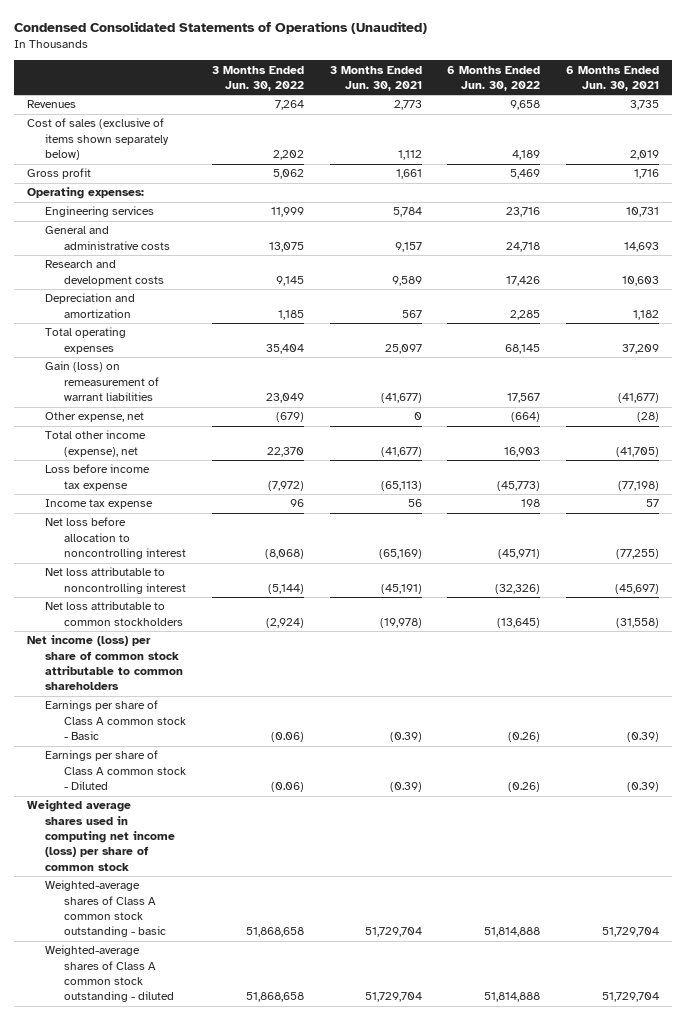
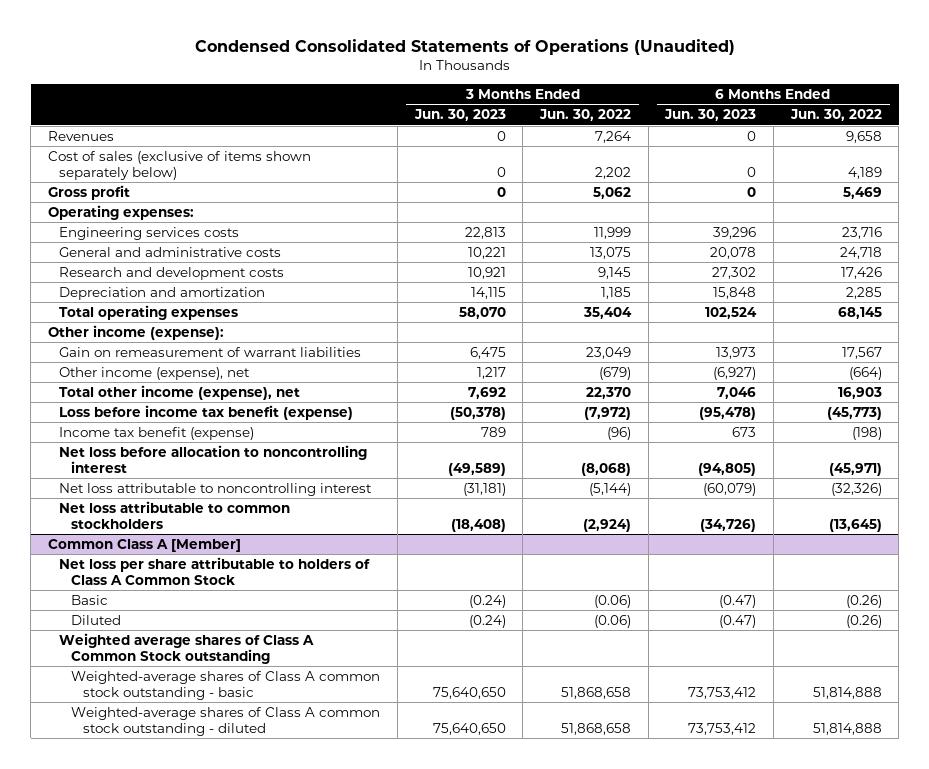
[329,65,422,91] 3 Months Ended Jun. 30, 2021 -> none
[566,65,660,91] 6 Months Ended Jun. 30, 2021 -> none
none -> [413,109,506,122] Jun. 30, 2023
none -> [664,109,757,122] Jun. 30, 2023
[45,206,155,218] Engineering services -> [59,226,240,240] Engineering services costs
none -> [47,324,224,340] Other income (expense):
[45,361,160,402] Gain (loss) on remeasurement of warrant liabilities -> [59,346,362,357] Gain on remeasurement of warrant liabilities
[45,412,145,423] Other expense, net -> [59,366,251,380] Other income (expense), net
[45,464,151,491] Loss before income tax expense -> [59,404,354,420] Loss before income tax benefit (expense)
[45,499,154,510] Income tax expense -> [59,426,255,440] Income tax benefit (expense)
[290,499,305,508] 96 -> [606,426,631,440] (96)
[521,499,541,508] 198 -> [851,426,882,440] (198)
none -> [47,538,241,552] Common Class A [Member]
[26,635,184,691] Net income (loss) per share of common stock attributable to common shareholders -> [59,556,371,585] Net loss per share attributable to holders of Class A Common Stock
[45,700,187,741] Earnings per share of Class A common stock - Basic -> [71,594,109,605] Basic
[45,750,187,791] Earnings per share of Class A common stock - Diluted -> [71,614,122,625] Diluted
[26,800,176,871] Weighted average shares used in computing net income (loss) per share of common stock -> [59,632,315,664] Weighted average shares of Class A Common Stock outstanding

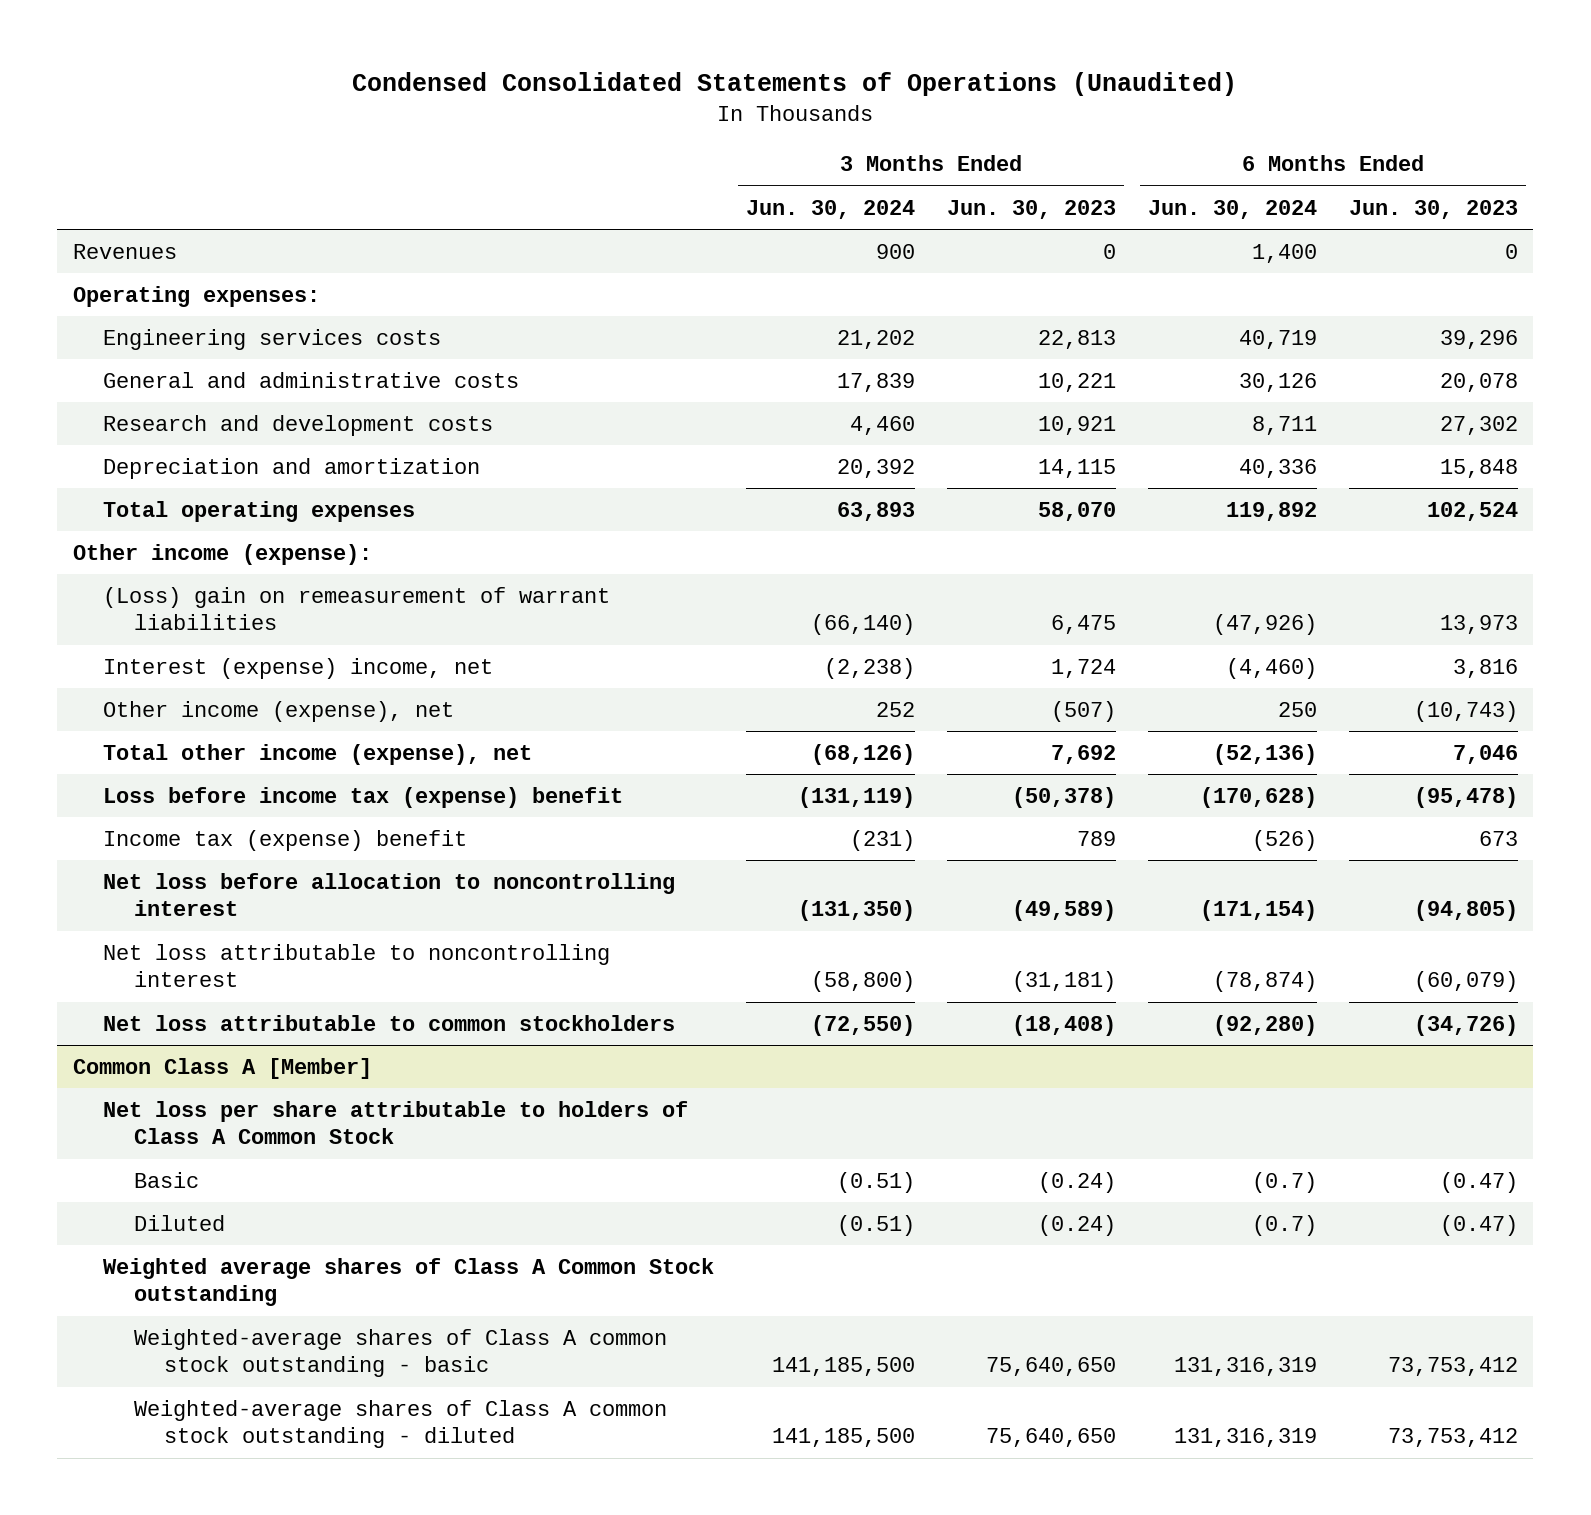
[538,109,631,122] Jun. 30, 2022 -> none
[789,109,882,122] Jun. 30, 2022 -> none
none -> [746,199,916,219] Jun. 30, 2024
none -> [1147,199,1317,219] Jun. 30, 2024
[47,150,311,180] Cost of sales (exclusive of items shown separately below) -> none
[47,184,130,200] Gross profit -> none
[59,346,362,357] Gain on remeasurement of warrant liabilities -> [103,586,611,631] (Loss) gain on remeasurement of warrant liabilities
none -> [103,657,494,679] Interest (expense) income, net
[476,366,506,379] 1,217 -> [1050,700,1116,722] (507)
[713,366,757,380] (6,927) -> [1413,700,1518,722] (10,743)
[59,404,354,420] Loss before income tax benefit (expense) -> [103,786,624,808] Loss before income tax (expense) benefit
[59,426,255,440] Income tax benefit (expense) -> [103,829,468,851] Income tax (expense) benefit

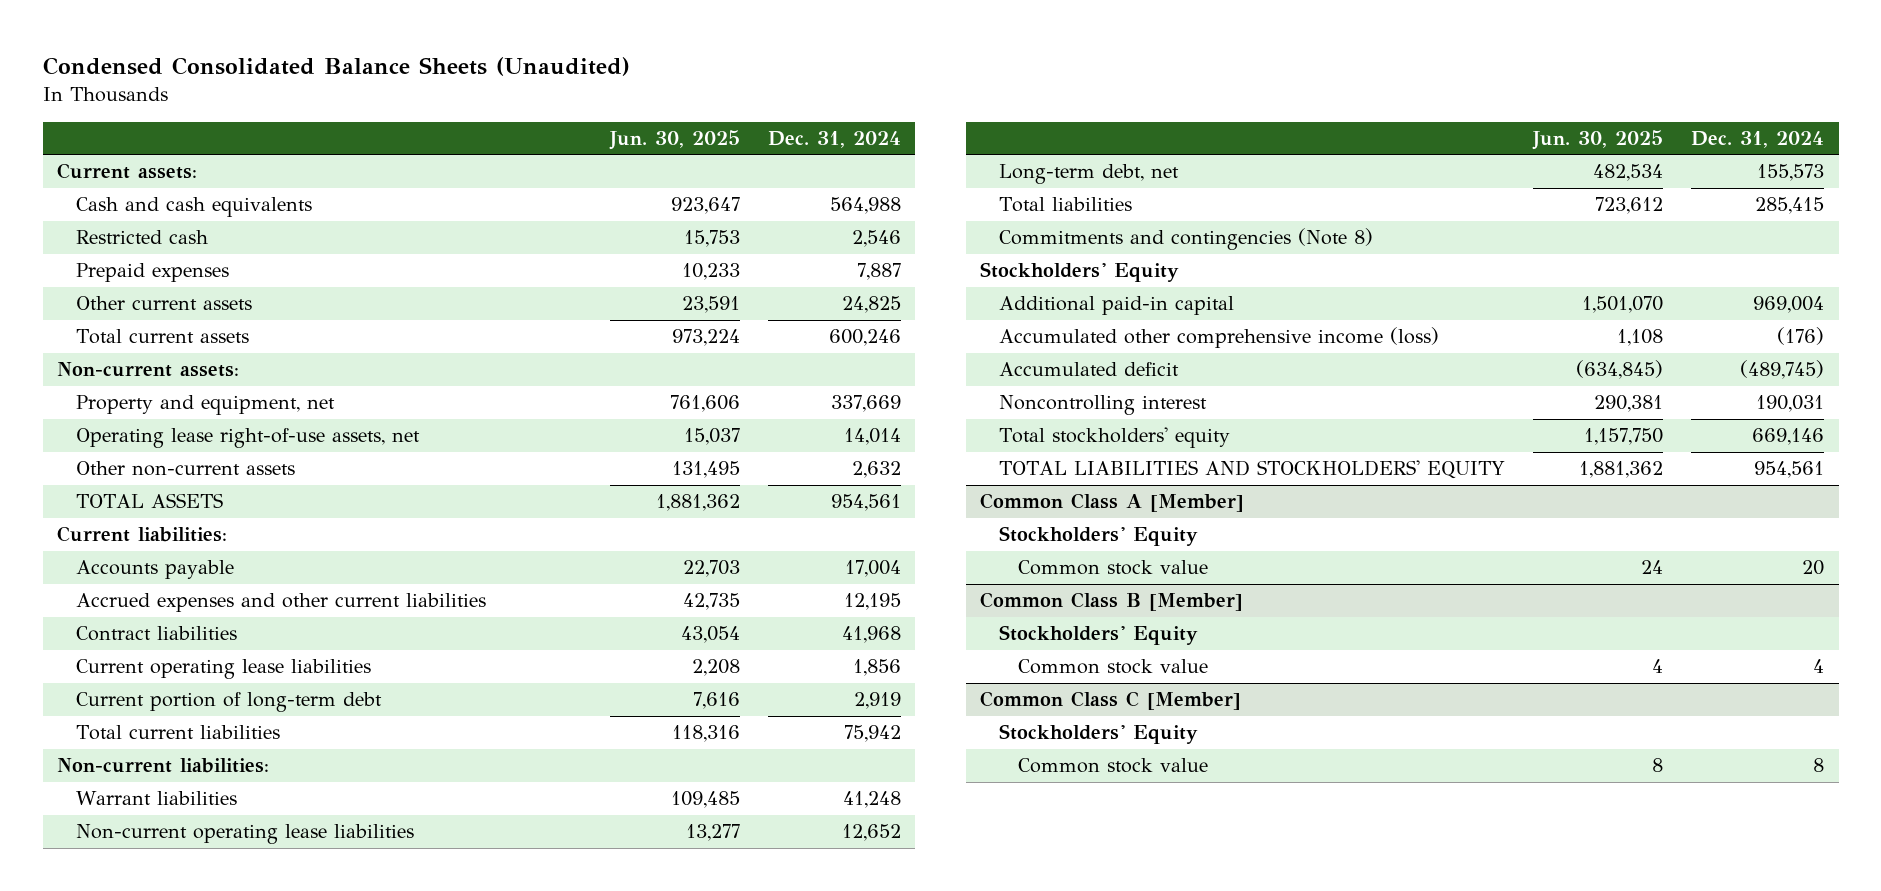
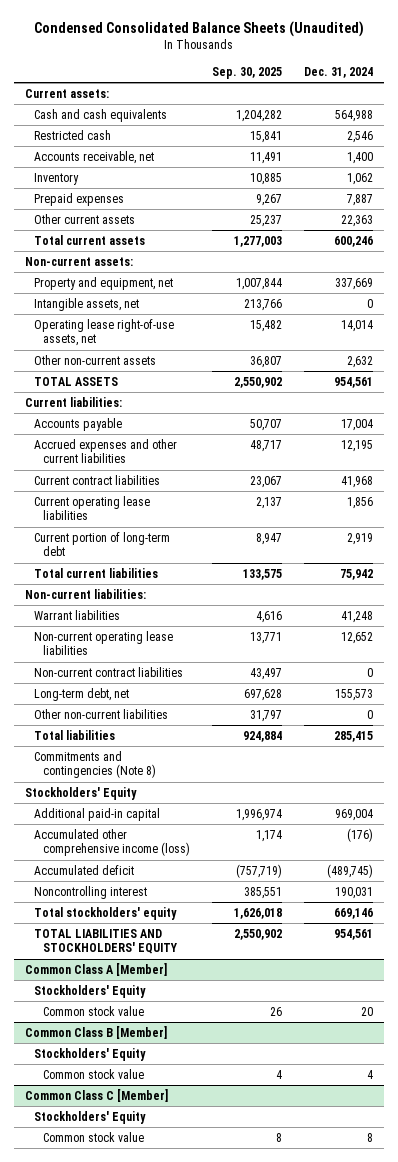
[609,129,741,150] Jun. 30, 2025 -> none
none -> [211,67,282,80] Sep. 30, 2025
none -> [33,150,154,164] Accounts receivable, net
none -> [33,172,79,185] Inventory
[842,296,902,314] 24,825 -> [340,214,373,227] 22,363
none -> [33,297,139,311] Intangible assets, net
[75,626,237,642] Contract liabilities -> [33,474,160,485] Current contract liabilities
none -> [33,666,183,677] Non-current contract liabilities
none -> [33,708,168,719] Other non-current liabilities

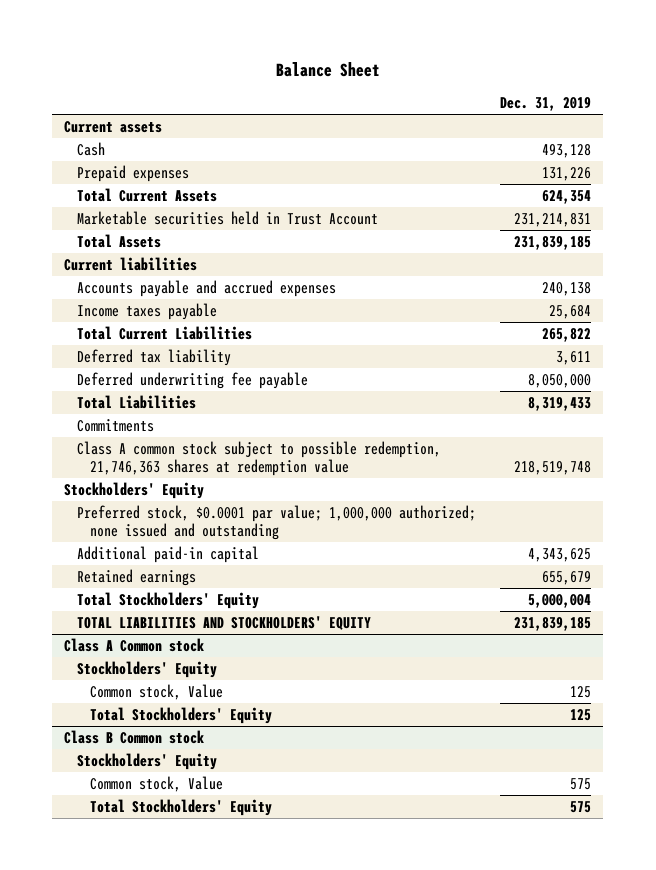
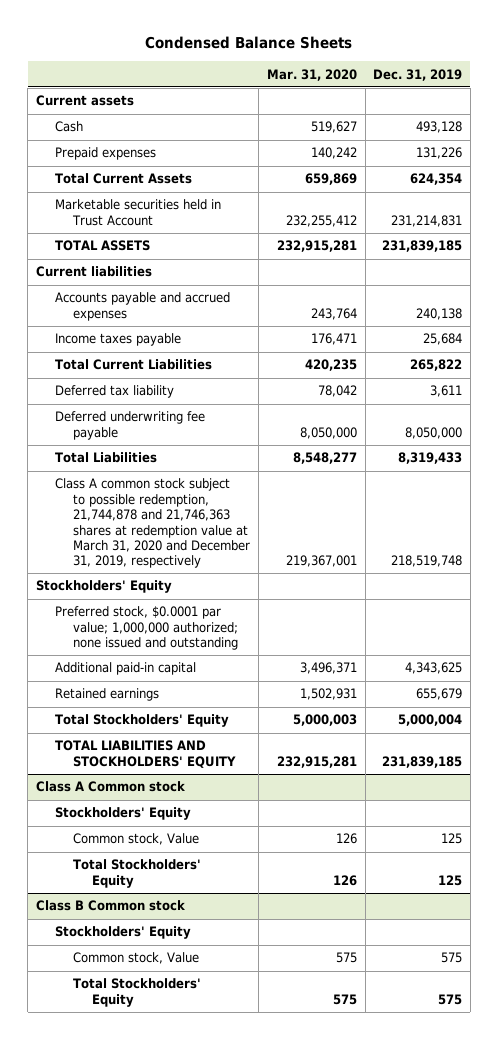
[275,62,380,78] Balance Sheet -> [145,36,353,50] Condensed Balance Sheets
none -> [266,68,357,81] Mar. 31, 2020
[77,233,162,248] Total Assets -> [54,240,150,252] TOTAL ASSETS
[77,418,155,432] Commitments -> none
[77,440,442,476] Class A common stock subject to possible redemption, 21,746,363 shares at redemption value -> [54,478,251,569] Class A common stock subject to possible redemption, 21,744,878 and 21,746,363 shares at redemption value at March 31, 2020 and December 31, 2019, respectively

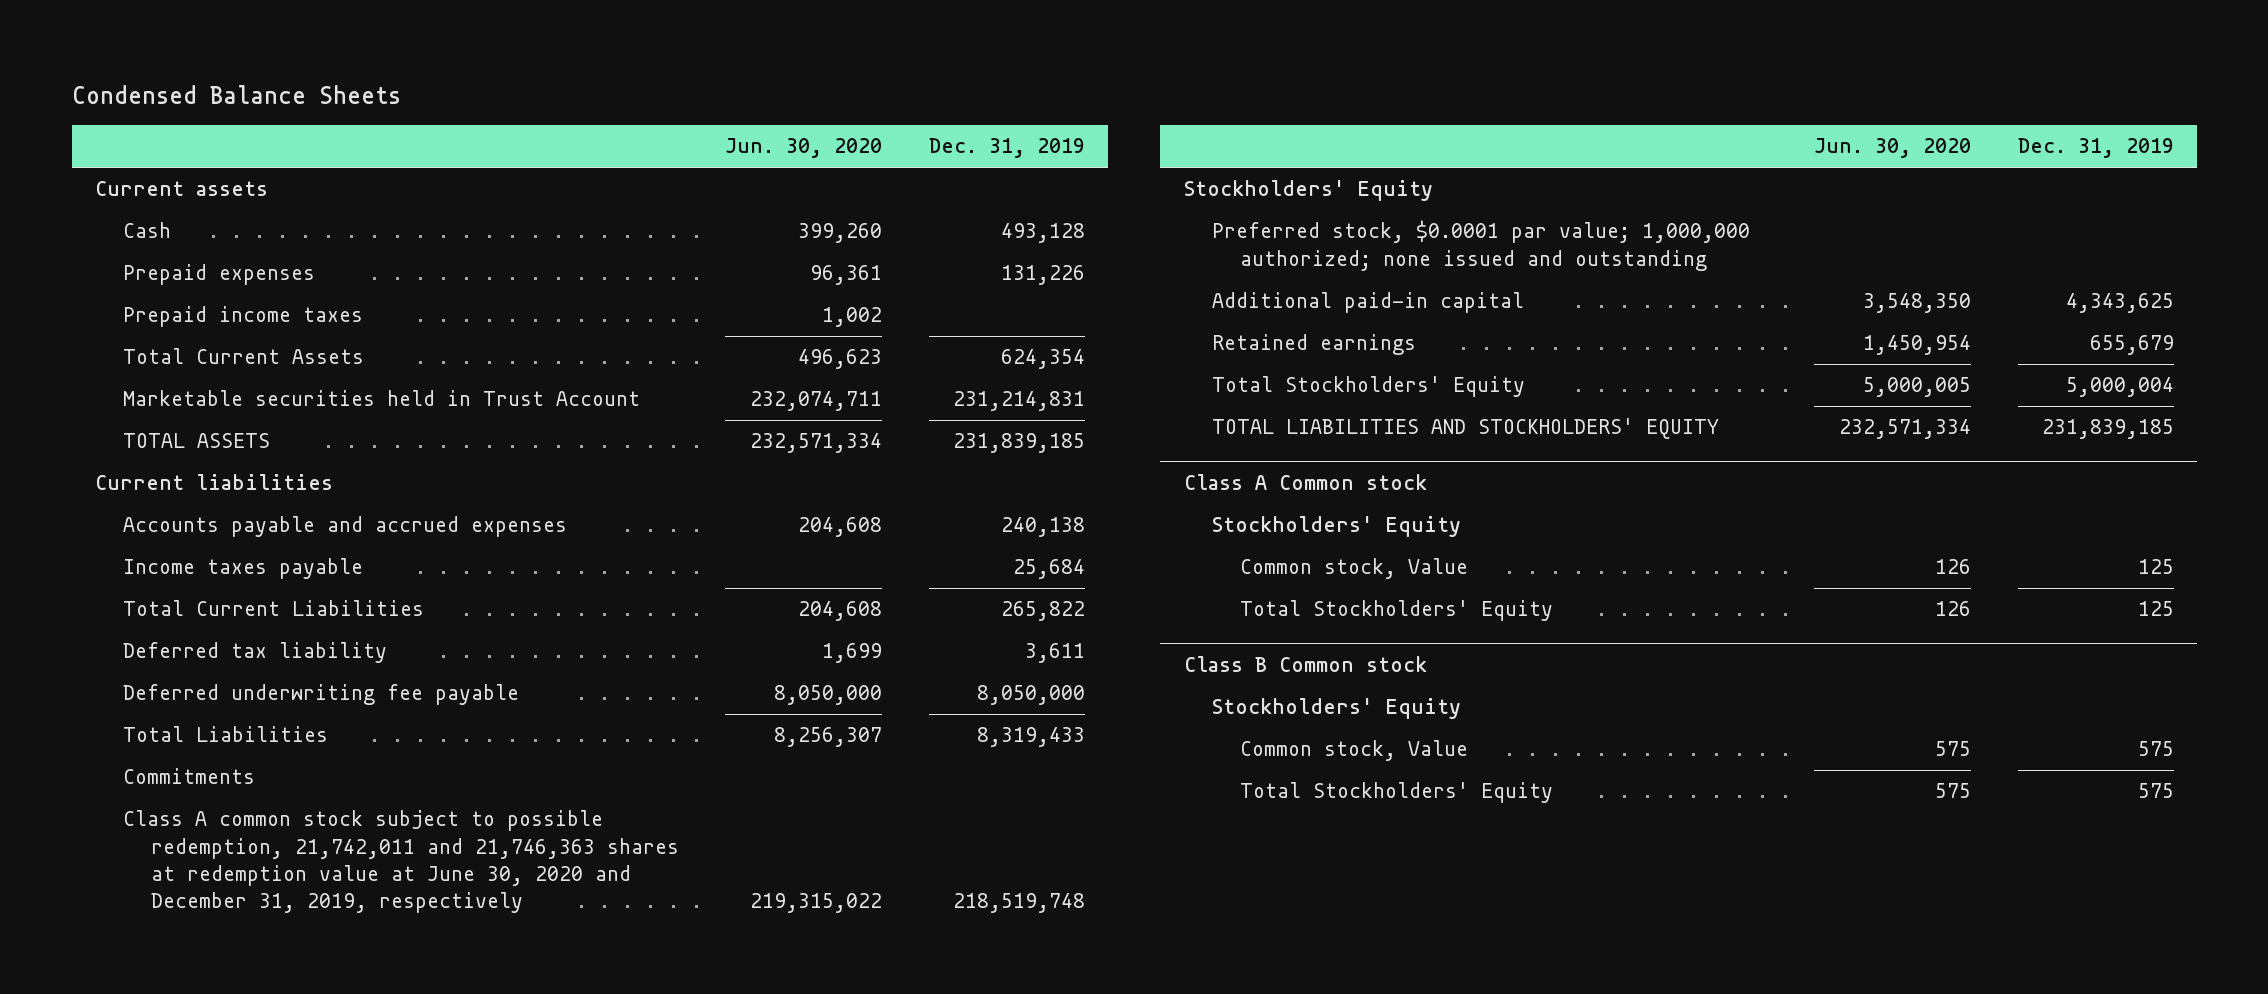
[266,68,357,81] Mar. 31, 2020 -> none
none -> [725,138,883,159] Jun. 30, 2020
none -> [122,306,363,328] Prepaid income taxes
none -> [122,768,255,785] Commitments
[54,478,251,569] Class A common stock subject to possible redemption, 21,744,878 and 21,746,363 shares at redemption value at March 31, 2020 and December 31, 2019, respectively -> [122,810,679,913] Class A common stock subject to possible redemption, 21,742,011 and 21,746,363 shares at redemption value at June 30, 2020 and December 31, 2019, respectively

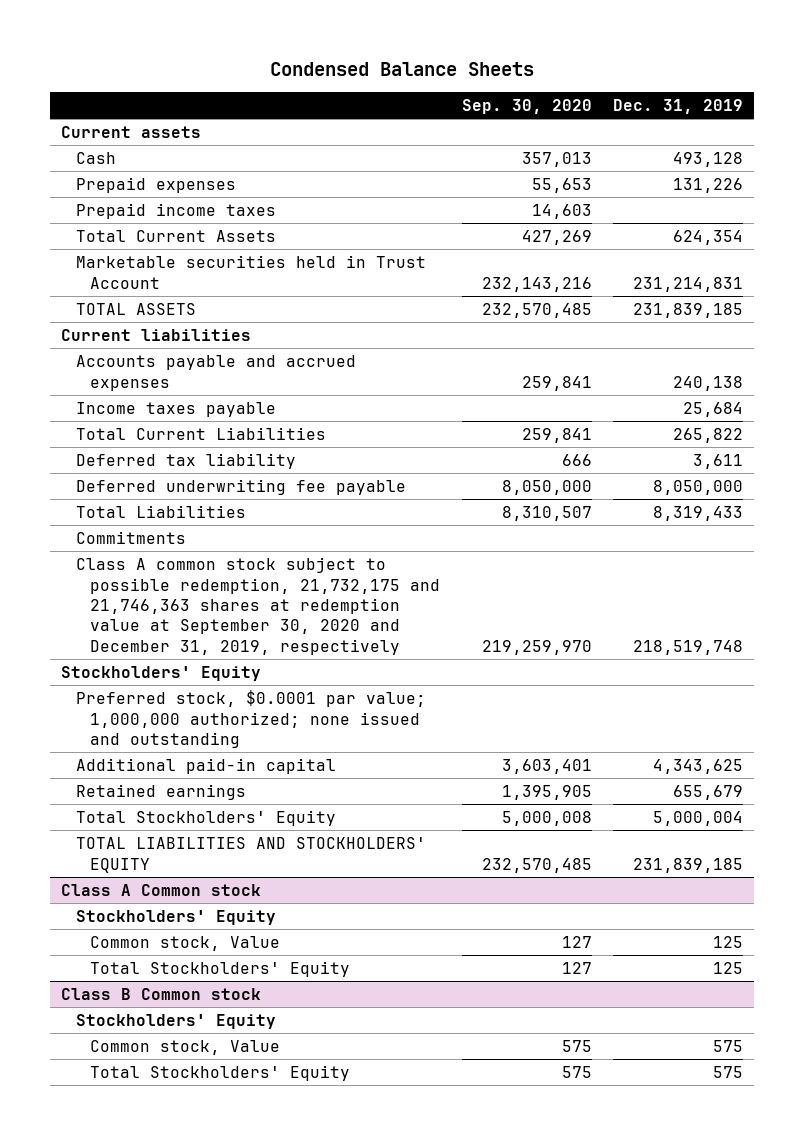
[725,138,883,159] Jun. 30, 2020 -> none
none -> [461,98,592,114] Sep. 30, 2020
[122,810,679,913] Class A common stock subject to possible redemption, 21,742,011 and 21,746,363 shares at redemption value at June 30, 2020 and December 31, 2019, respectively -> [75,557,441,655] Class A common stock subject to possible redemption, 21,732,175 and 21,746,363 shares at redemption value at September 30, 2020 and December 31, 2019, respectively

